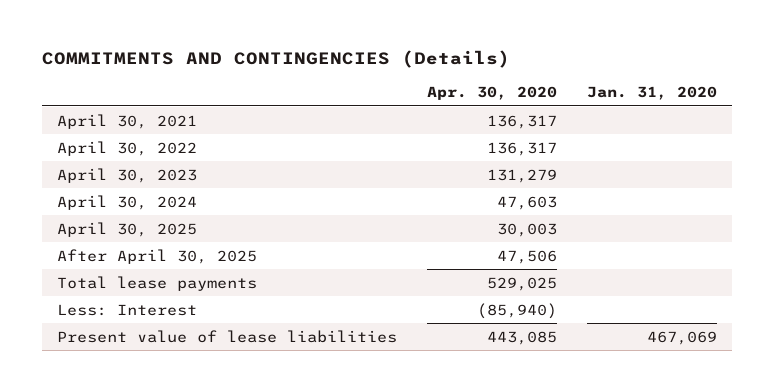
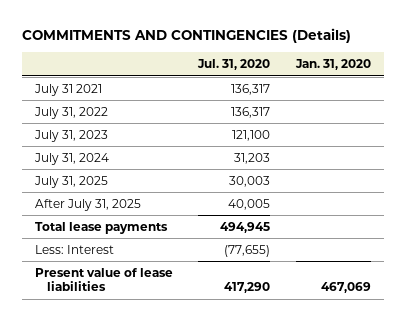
[426,86,557,101] Apr. 30, 2020 -> none
none -> [197,59,271,71] Jul. 31, 2020
[56,113,197,129] April 30, 2021 -> [33,83,102,96] July 31 2021
[56,140,197,156] April 30, 2022 -> [33,106,108,119] July 31, 2022
[56,167,197,183] April 30, 2023 -> [33,129,108,142] July 31, 2023
[56,194,197,210] April 30, 2024 -> [33,152,109,165] July 31, 2024
[56,221,197,237] April 30, 2025 -> [33,175,108,188] July 31, 2025
[56,248,257,264] After April 30, 2025 -> [34,198,141,211] After July 31, 2025

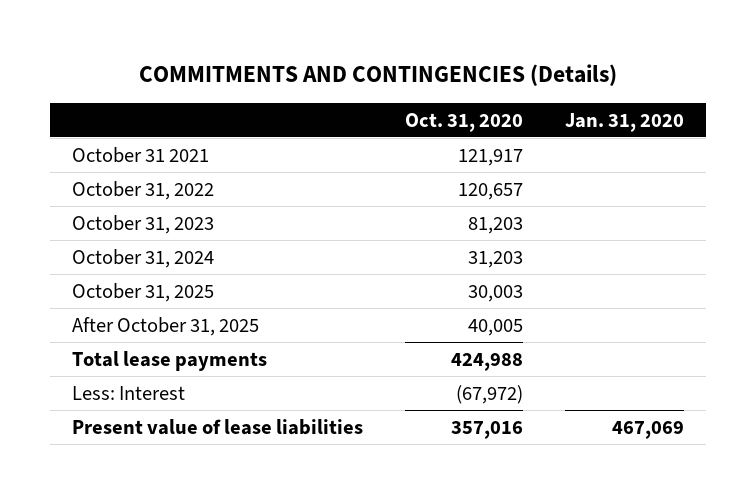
[197,59,271,71] Jul. 31, 2020 -> none
none -> [404,112,523,132] Oct. 31, 2020
[33,83,102,96] July 31 2021 -> [71,146,209,163] October 31 2021
[33,106,108,119] July 31, 2022 -> [71,180,214,200] October 31, 2022
[33,129,108,142] July 31, 2023 -> [71,214,214,234] October 31, 2023
[33,152,109,165] July 31, 2024 -> [71,248,214,268] October 31, 2024
[33,175,108,188] July 31, 2025 -> [71,282,214,302] October 31, 2025
[34,198,141,211] After July 31, 2025 -> [71,316,259,336] After October 31, 2025

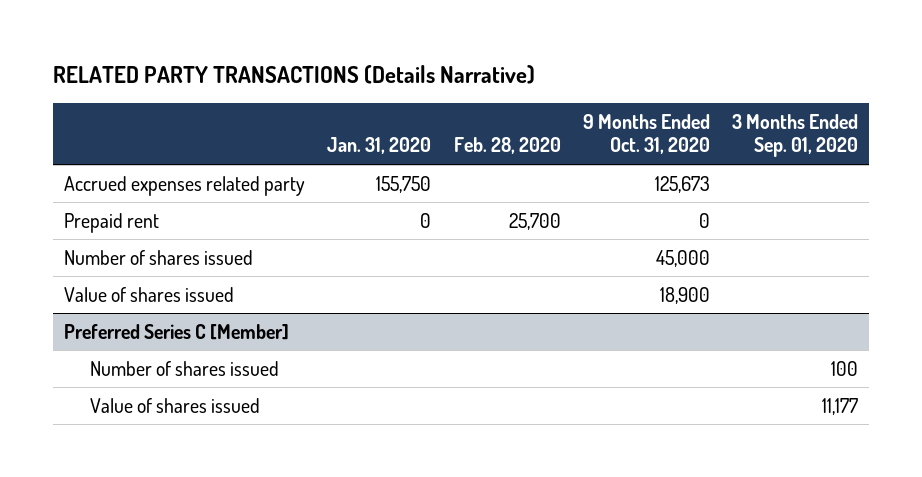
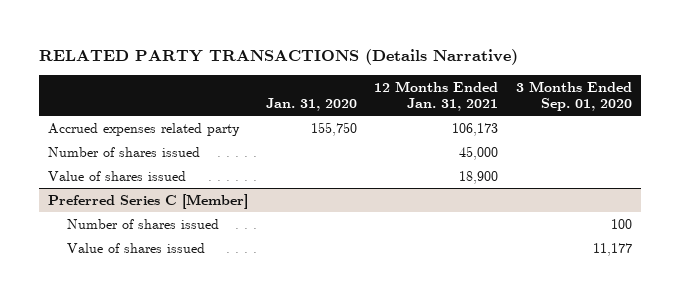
[453,137,561,155] Feb. 28, 2020 -> none
[582,113,710,155] 9 Months Ended Oct. 31, 2020 -> none
none -> [374,80,499,112] 12 Months Ended Jan. 31, 2021
[64,212,160,233] Prepaid rent -> none

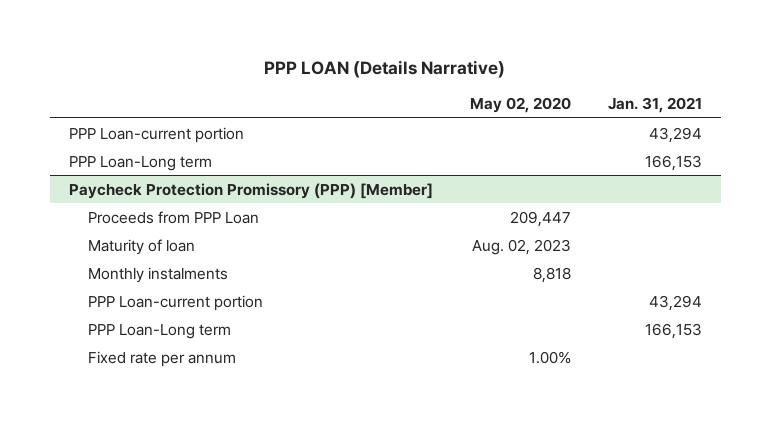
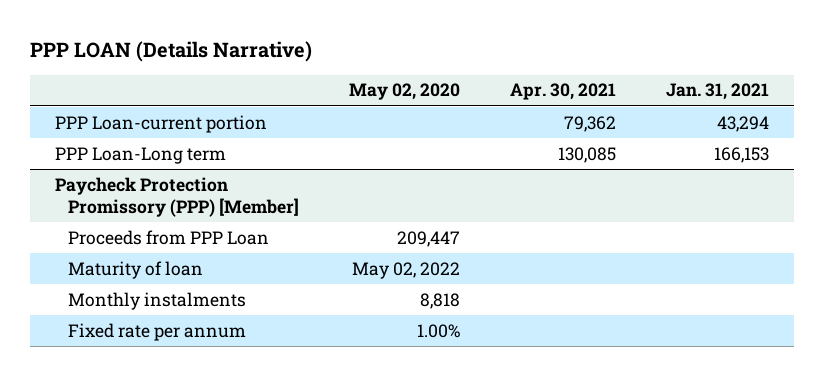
none -> [509,83,616,101] Apr. 30, 2021
[471,238,571,255] Aug. 02, 2023 -> [351,261,460,279] May 02, 2022
[88,294,264,311] PPP Loan-current portion -> none
[88,323,232,339] PPP Loan-Long term -> none

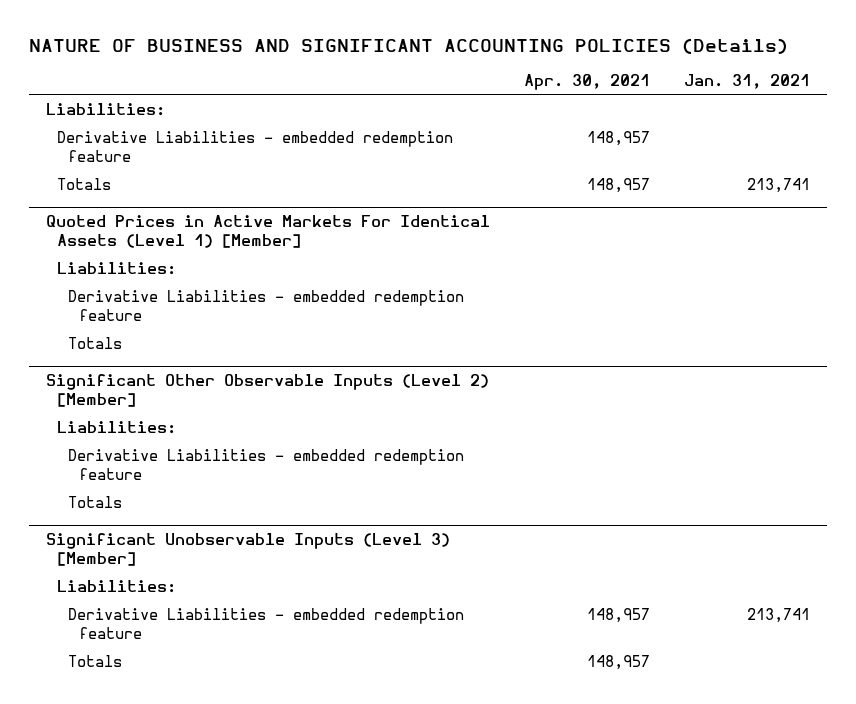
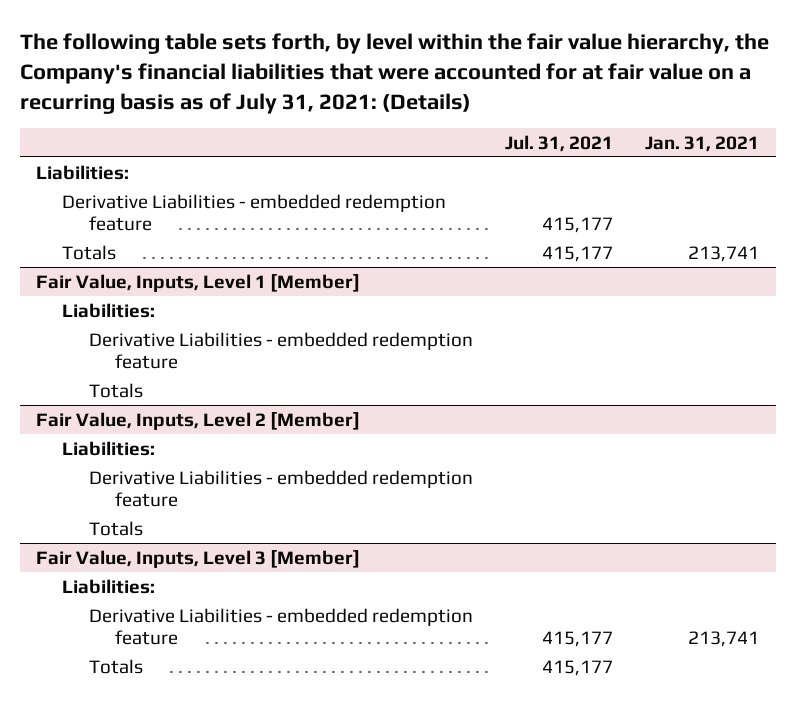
[28,37,788,54] NATURE OF BUSINESS AND SIGNIFICANT ACCOUNTING POLICIES (Details) -> [19,33,769,114] The following table sets forth, by level within the fair value hierarchy, the Company's financial liabilities that were accounted for at fair value on a recurring basis as of July 31, 2021: (Details)
[523,74,650,91] Apr. 30, 2021 -> none
none -> [504,134,613,152] Jul. 31, 2021
[45,215,490,249] Quoted Prices in Active Markets For Identical Assets (Level 1) [Member] -> [35,273,360,292] Fair Value, Inputs, Level 1 [Member]
[45,374,489,408] Significant Other Observable Inputs (Level 2) [Member] -> [35,411,360,430] Fair Value, Inputs, Level 2 [Member]
[45,533,450,567] Significant Unobservable Inputs (Level 3) [Member] -> [35,549,360,568] Fair Value, Inputs, Level 3 [Member]

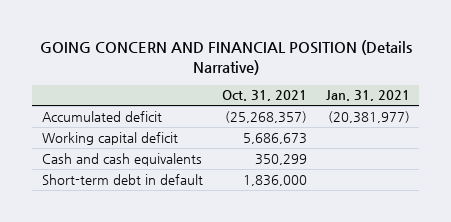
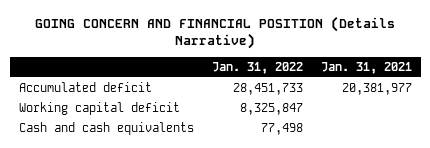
[221,90,307,102] Oct. 31, 2021 -> none
none -> [211,61,303,74] Jan. 31, 2022
[327,110,410,123] (20,381,977) -> [341,83,412,96] 20,381,977
[41,173,203,185] Short-term debt in default -> none

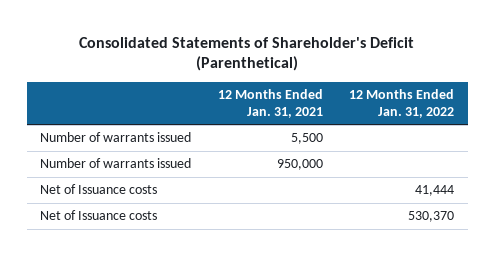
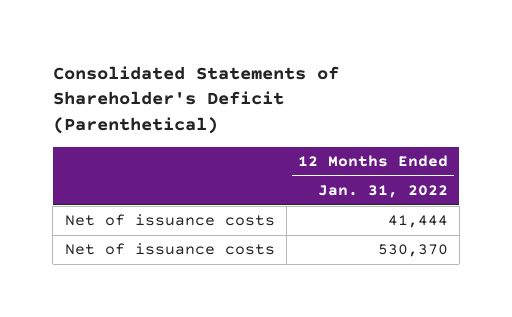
[217,88,323,118] 12 Months Ended Jan. 31, 2021 -> none
[40,132,192,143] Number of warrants issued -> none
[40,158,192,169] Number of warrants issued -> none
[40,184,158,195] Net of Issuance costs -> [64,214,275,227] Net of issuance costs
[40,210,158,221] Net of Issuance costs -> [64,243,275,256] Net of issuance costs

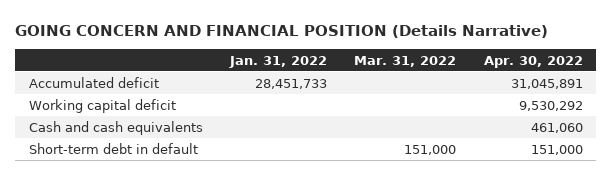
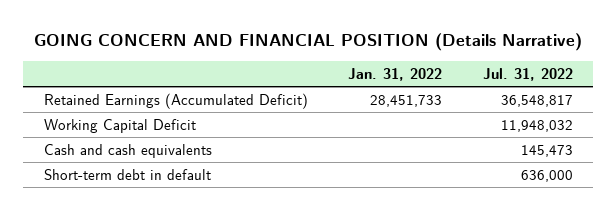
[354,55,457,67] Mar. 31, 2022 -> none
[483,55,583,68] Apr. 30, 2022 -> none
none -> [482,67,573,81] Jul. 31, 2022
[28,76,159,88] Accumulated deficit -> [43,92,308,109] Retained Earnings (Accumulated Deficit)
[28,98,176,113] Working capital deficit -> [43,118,196,133] Working Capital Deficit

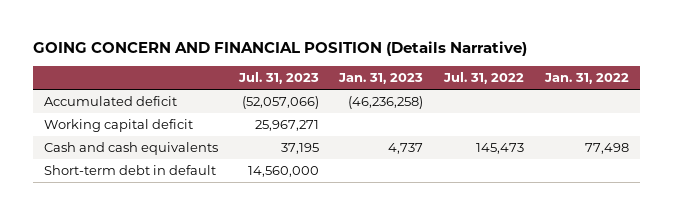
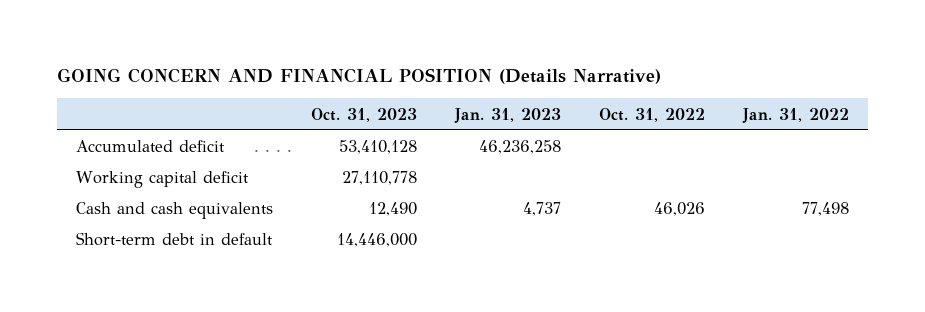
[237,72,319,85] Jul. 31, 2023 -> none
[443,72,525,85] Jul. 31, 2022 -> none
none -> [310,107,417,122] Oct. 31, 2023
none -> [598,107,705,122] Oct. 31, 2022
[348,95,424,109] (46,236,258) -> [478,140,561,155] 46,236,258

